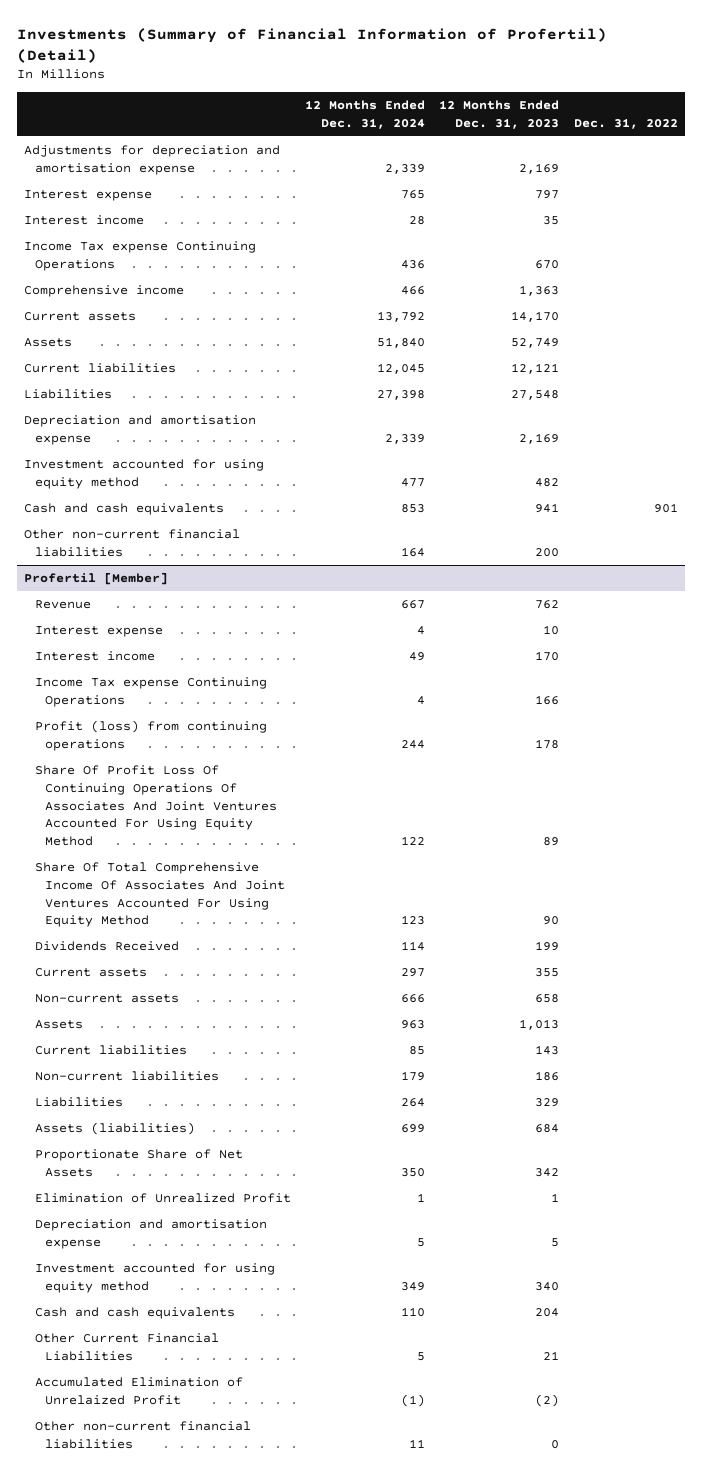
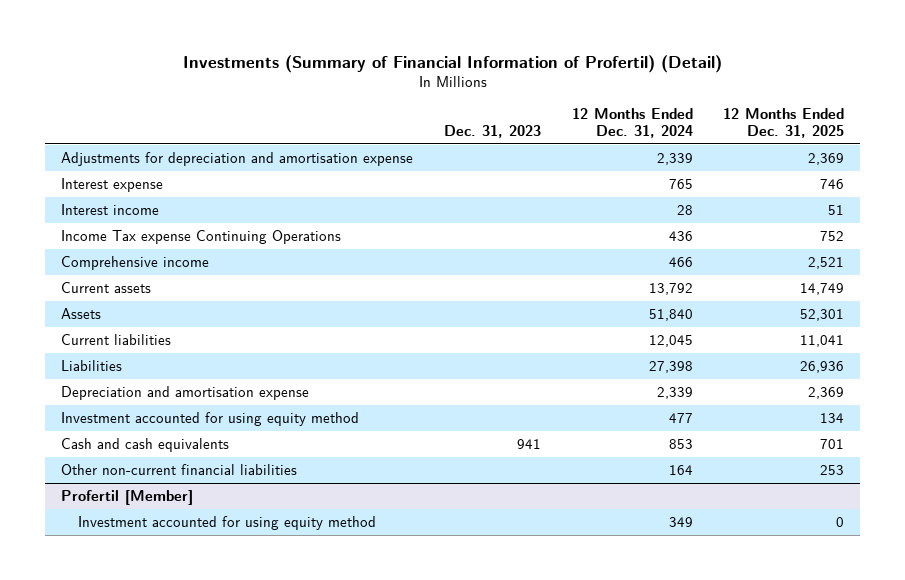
[439,100,560,129] 12 Months Ended Dec. 31, 2023 -> none
[573,117,678,129] Dec. 31, 2022 -> none
none -> [443,124,541,138] Dec. 31, 2023
none -> [723,108,845,138] 12 Months Ended Dec. 31, 2025
[34,599,91,609] Revenue -> none
[34,625,163,637] Interest expense -> none
[34,650,155,661] Interest income -> none
[34,676,267,707] Income Tax expense Continuing Operations -> none
[34,719,267,751] Profit (loss) from continuing operations -> none
[34,764,278,847] Share Of Profit Loss Of Continuing Operations Of Associates And Joint Ventures Accounted For Using Equity Method -> none
[34,861,286,928] Share Of Total Comprehensive Income Of Associates And Joint Ventures Accounted For Using Equity Method -> none
[34,940,179,951] Dividends Received -> none
[34,967,147,977] Current assets -> none
[34,993,179,1003] Non-current assets -> none
[34,1019,83,1029] Assets -> none
[34,1044,187,1055] Current liabilities -> none
[34,1070,219,1081] Non-current liabilities -> none
[34,1096,123,1107] Liabilities -> none
[34,1121,195,1135] Assets (liabilities) -> none
[34,1148,243,1177] Proportionate Share of Net Assets -> none
[34,1192,291,1203] Elimination of Unrealized Profit -> none
[34,1218,267,1249] Depreciation and amortisation expense -> none
[34,1306,235,1319] Cash and cash equivalents -> none
[34,1332,219,1361] Other Current Financial Liabilities -> none
[34,1376,243,1405] Accumulated Elimination of Unrelaized Profit -> none
[34,1420,251,1449] Other non-current financial liabilities -> none

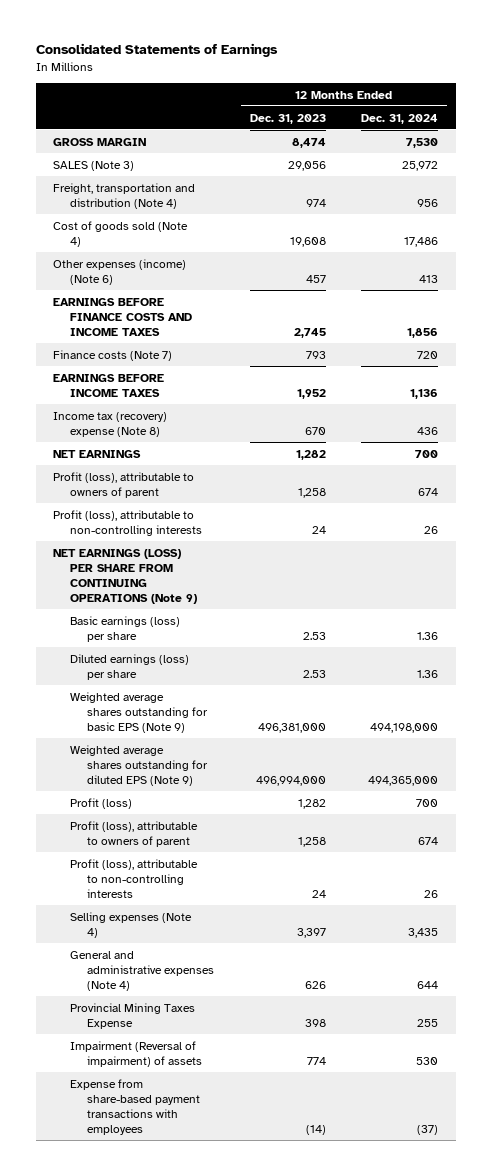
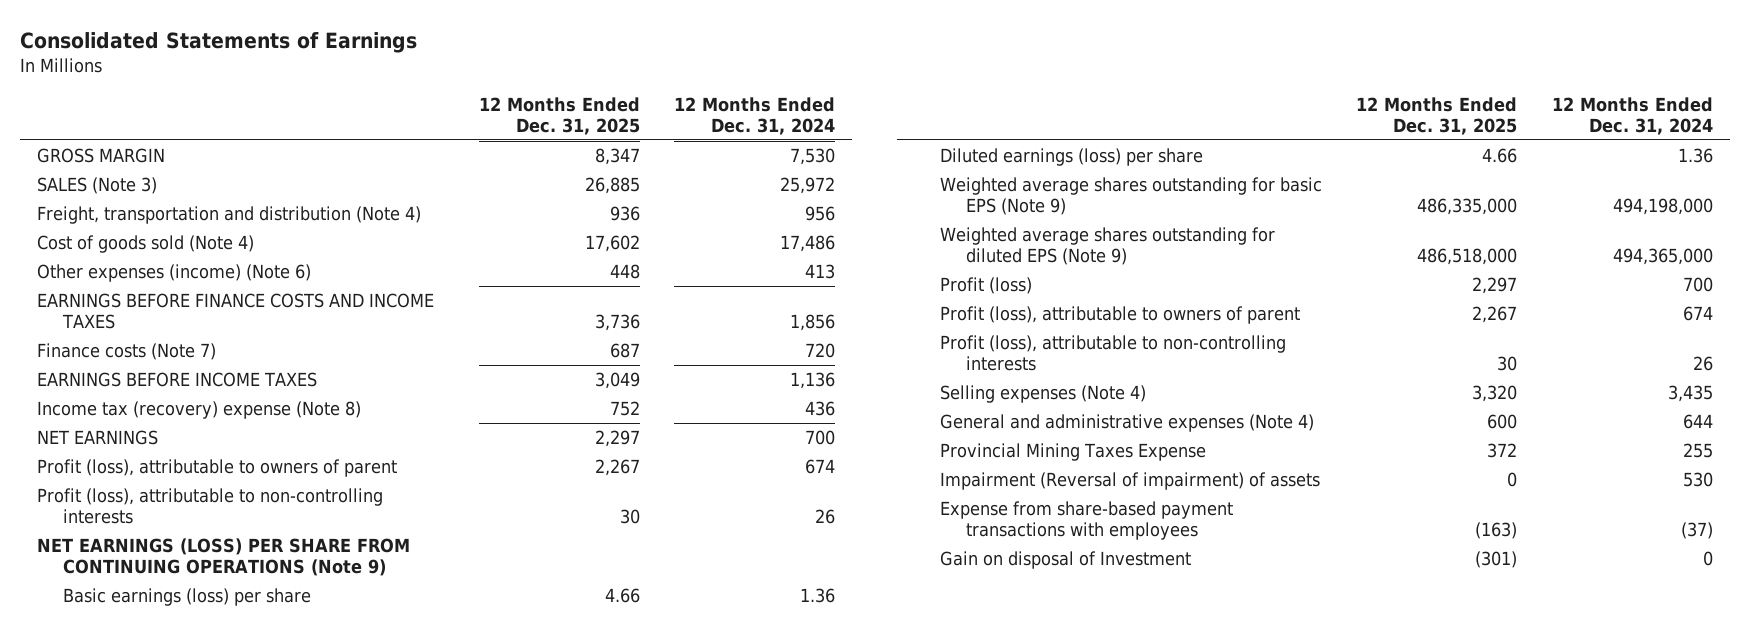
[249,113,326,124] Dec. 31, 2023 -> none
none -> [478,96,640,135] 12 Months Ended Dec. 31, 2025
none -> [940,551,1192,570] Gain on disposal of Investment

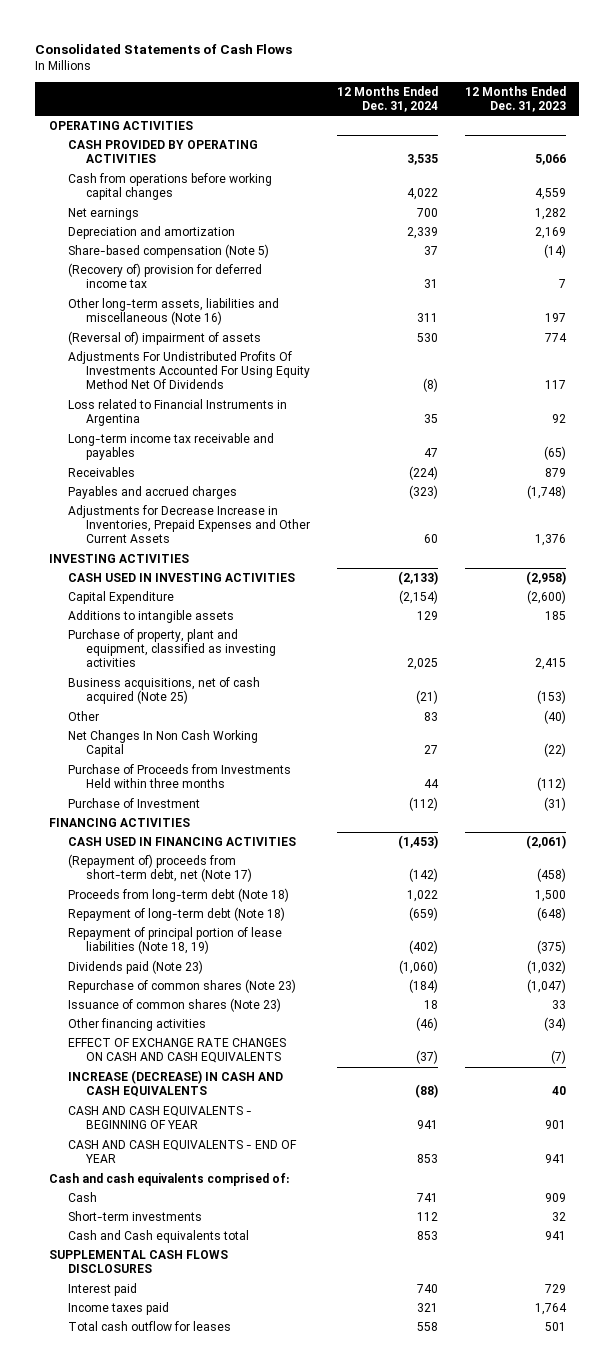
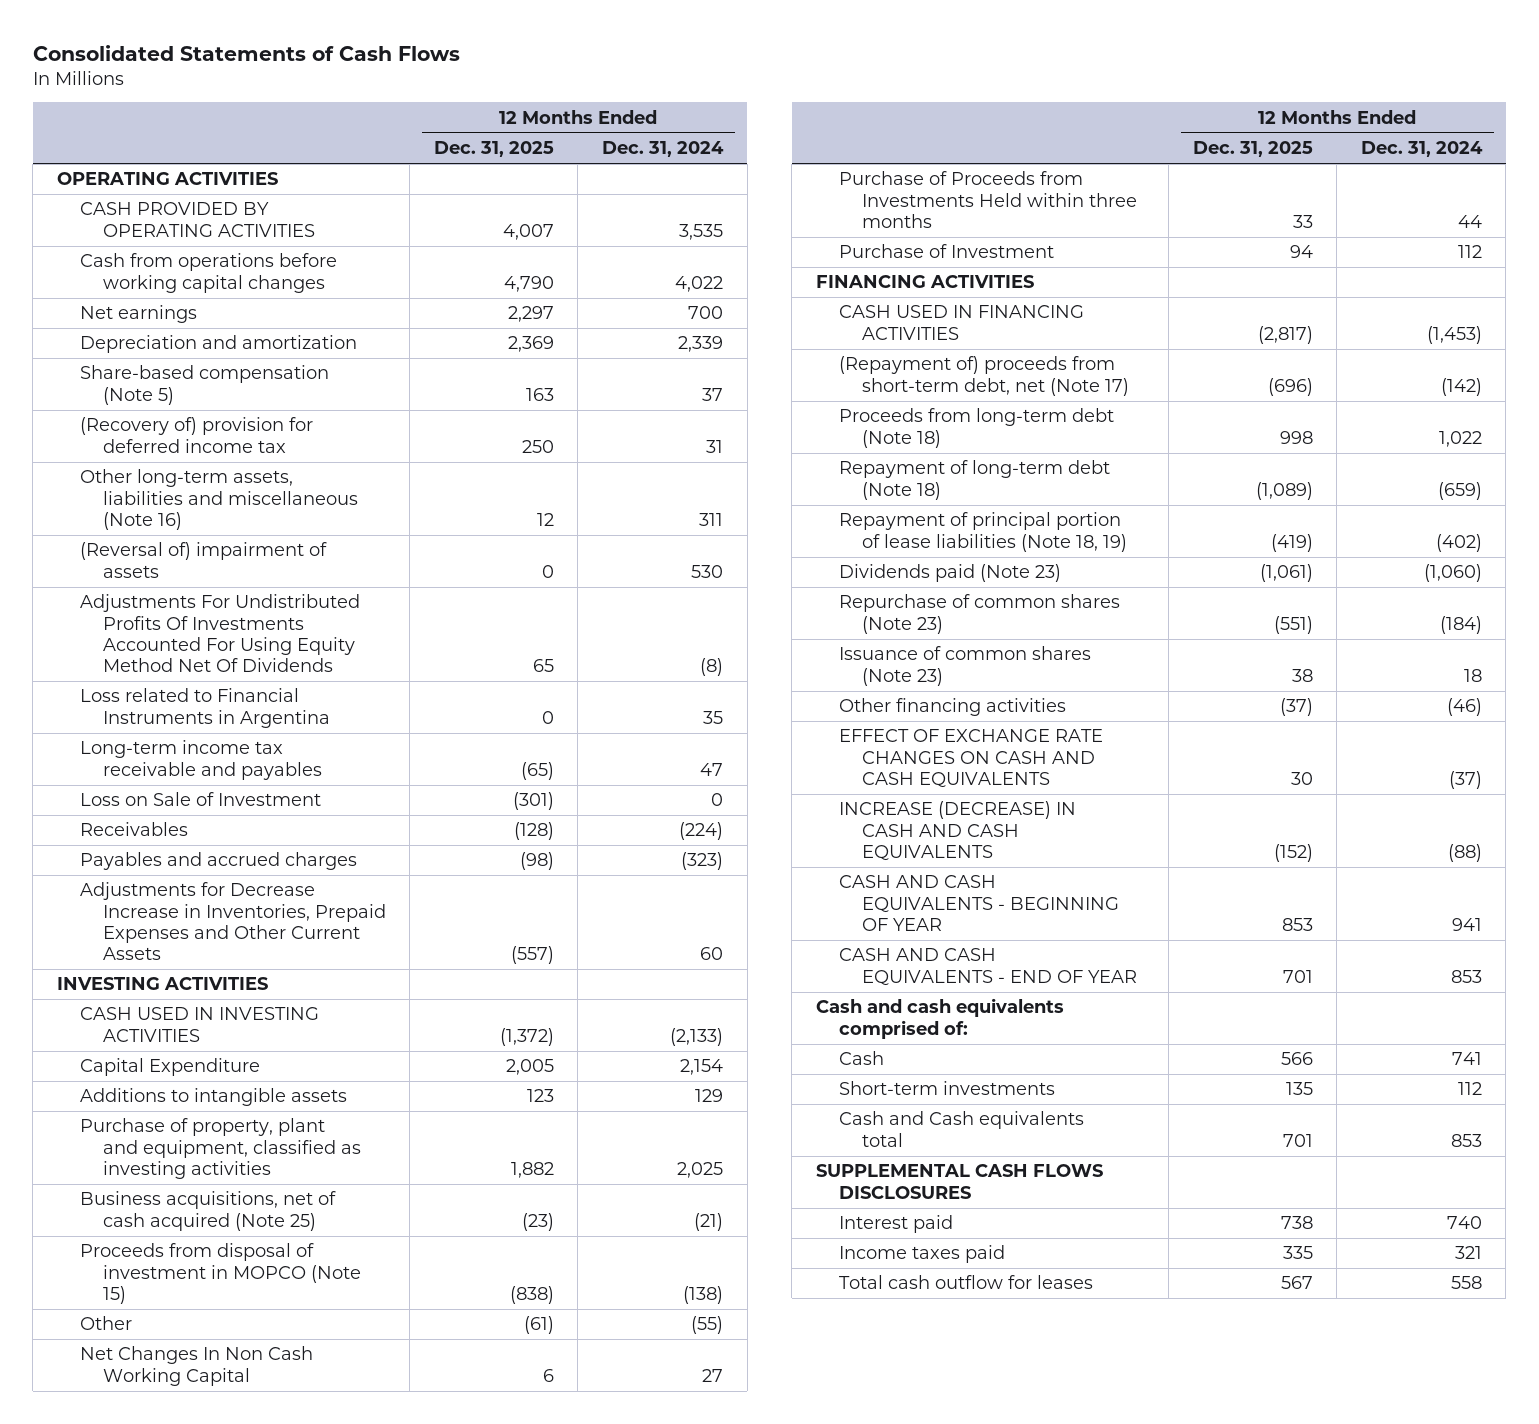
[464,85,566,113] 12 Months Ended Dec. 31, 2023 -> none
none -> [433,141,554,158] Dec. 31, 2025
none -> [79,792,321,807] Loss on Sale of Investment
[399,589,439,604] (2,154) -> [680,1059,724,1076] 2,154
none -> [79,1243,361,1304] Proceeds from disposal of investment in MOPCO (Note 15)
[424,711,439,721] 83 -> [691,1316,724,1335] (55)
[409,796,439,811] (112) -> [1457,245,1482,259] 112

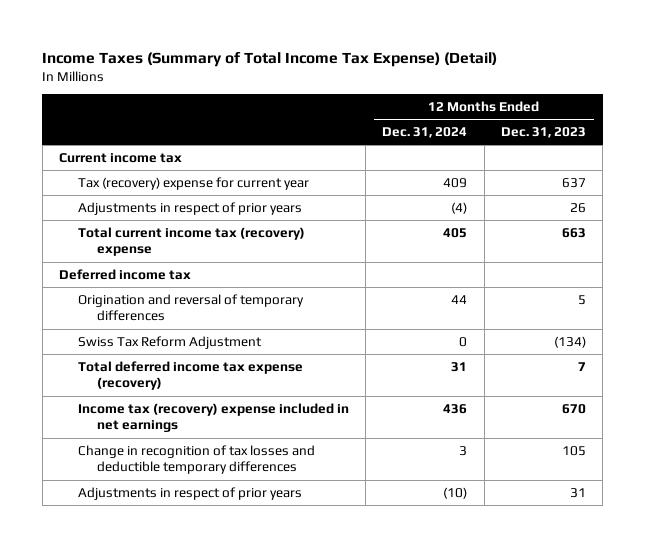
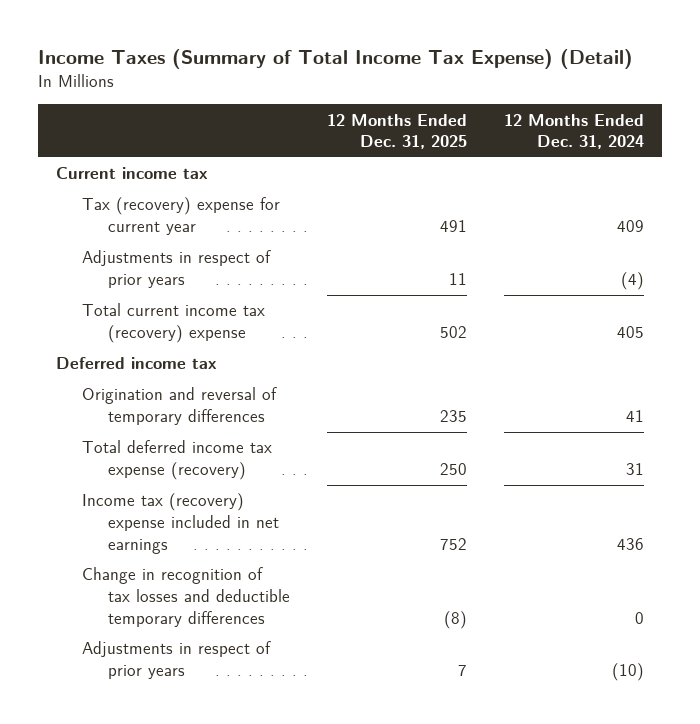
[500,127,586,139] Dec. 31, 2023 -> none
none -> [326,113,467,150] 12 Months Ended Dec. 31, 2025
[77,335,262,349] Swiss Tax Reform Adjustment -> none
[451,294,468,304] 44 -> [625,410,644,423] 41
[459,445,468,456] 3 -> [634,611,644,624] 0

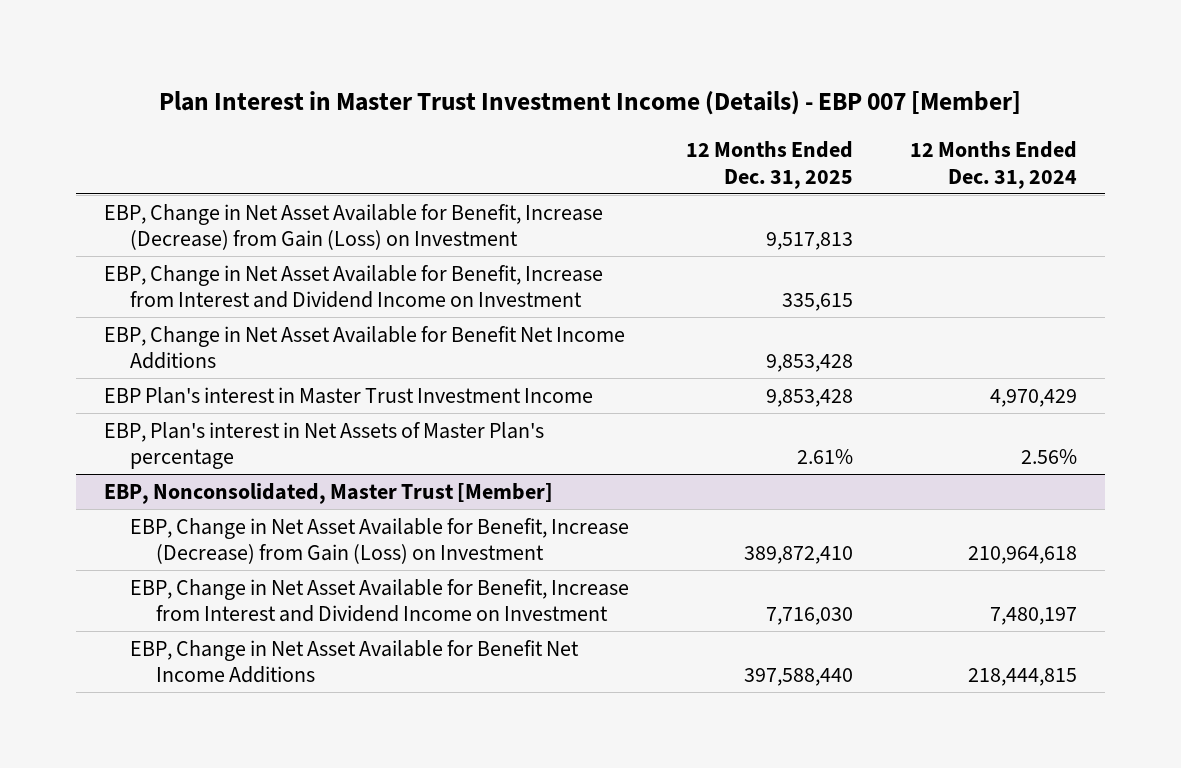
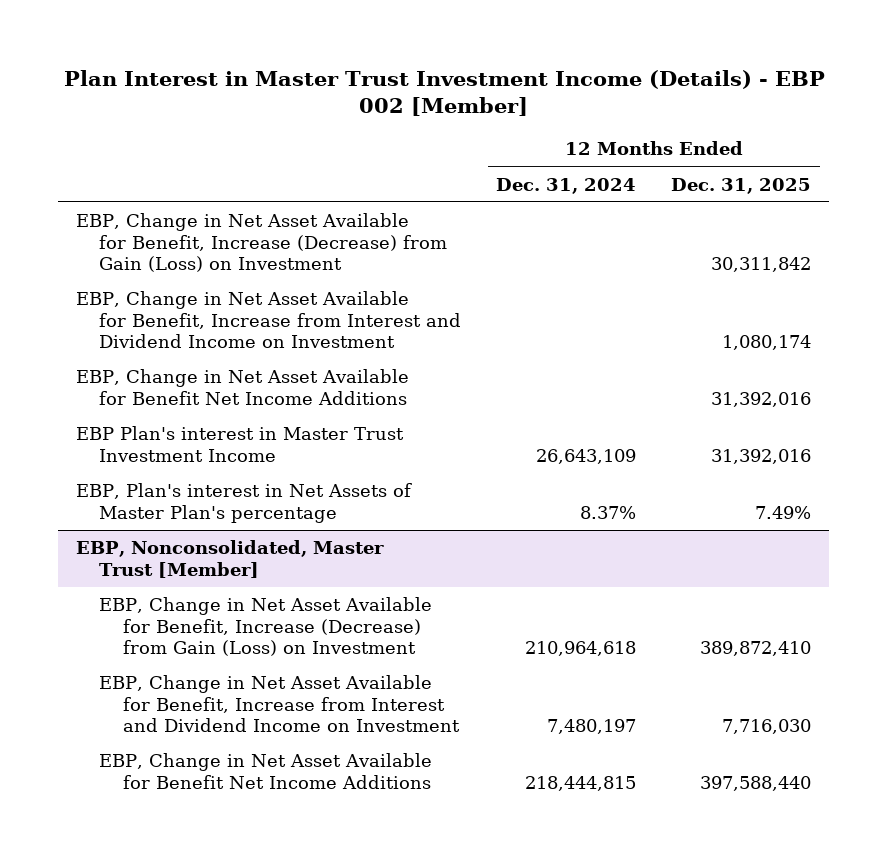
[159,91,1022,116] Plan Interest in Master Trust Investment Income (Details) - EBP 007 [Member] -> [63,69,825,117] Plan Interest in Master Trust Investment Income (Details) - EBP 002 [Member]
[765,232,853,251] 9,517,813 -> [711,257,812,273] 30,311,842
[781,293,853,312] 335,615 -> [722,335,812,351] 1,080,174
[765,354,853,373] 9,853,428 -> [711,391,812,407] 31,392,016
[765,388,853,407] 9,853,428 -> [711,448,812,464] 31,392,016
[989,388,1077,407] 4,970,429 -> [536,448,637,464] 26,643,109
[796,449,853,465] 2.61% -> [755,505,812,519] 7.49%
[1020,449,1077,465] 2.56% -> [580,505,637,519] 8.37%

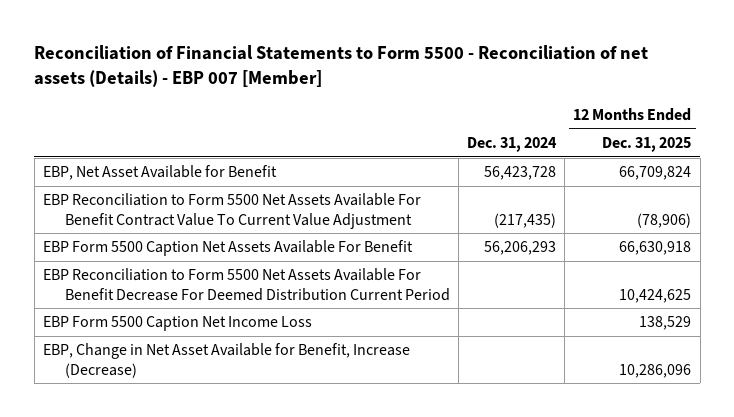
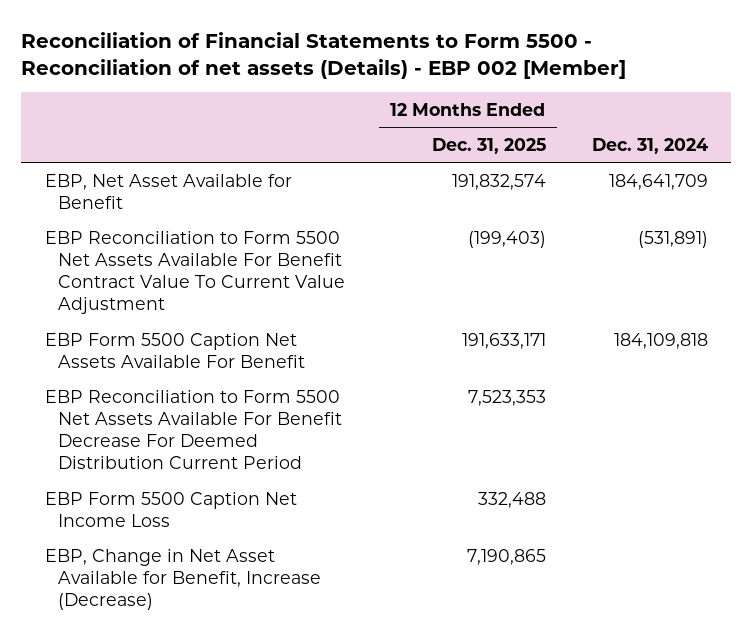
[34,45,649,88] Reconciliation of Financial Statements to Form 5500 - Reconciliation of net assets (Details) - EBP 007 [Member] -> [21,32,627,80] Reconciliation of Financial Statements to Form 5500 - Reconciliation of net assets (Details) - EBP 002 [Member]
[484,166,557,181] 56,423,728 -> [609,173,709,190] 184,641,709
[619,166,692,181] 66,709,824 -> [451,173,546,190] 191,832,574
[494,212,557,228] (217,435) -> [638,230,709,248] (531,891)
[637,212,692,228] (78,906) -> [467,230,546,248] (199,403)
[484,241,557,256] 56,206,293 -> [614,332,709,349] 184,109,818
[619,241,692,256] 66,630,918 -> [461,332,546,349] 191,633,171
[619,288,692,303] 10,424,625 -> [467,389,546,406] 7,523,353
[639,316,692,331] 138,529 -> [477,491,546,508] 332,488
[619,363,692,378] 10,286,096 -> [466,548,546,565] 7,190,865

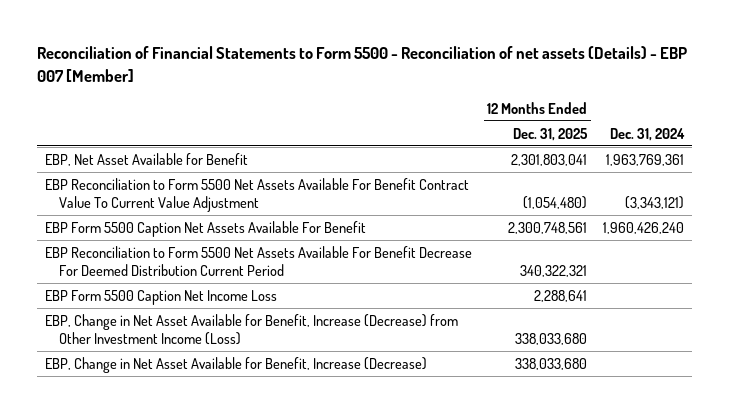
[21,32,627,80] Reconciliation of Financial Statements to Form 5500 - Reconciliation of net assets (Details) - EBP 002 [Member] -> [37,46,688,82] Reconciliation of Financial Statements to Form 5500 - Reconciliation of net assets (Details) - EBP 007 [Member]
[451,173,546,190] 191,832,574 -> [511,153,588,166] 2,301,803,041
[609,173,709,190] 184,641,709 -> [605,153,684,166] 1,963,769,361
[467,230,546,248] (199,403) -> [523,195,588,209] (1,054,480)
[638,230,709,248] (531,891) -> [624,195,684,209] (3,343,121)
[461,332,546,349] 191,633,171 -> [508,221,588,234] 2,300,748,561
[614,332,709,349] 184,109,818 -> [602,221,684,234] 1,960,426,240
[467,389,546,406] 7,523,353 -> [520,264,588,277] 340,322,321
[477,491,546,508] 332,488 -> [534,289,588,302] 2,288,641
none -> [45,313,459,345] EBP, Change in Net Asset Available for Benefit, Increase (Decrease) from Other Investment Income (Loss)
[466,548,546,565] 7,190,865 -> [515,357,588,370] 338,033,680

